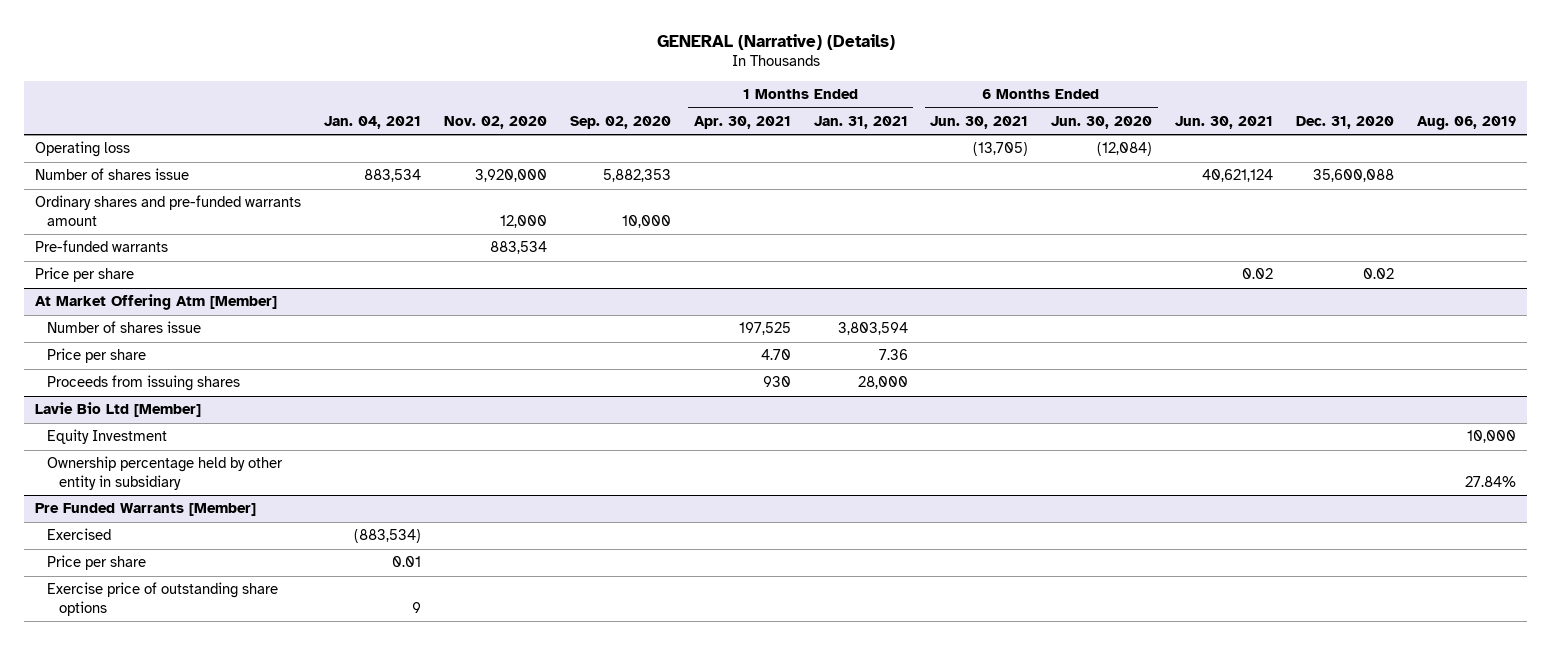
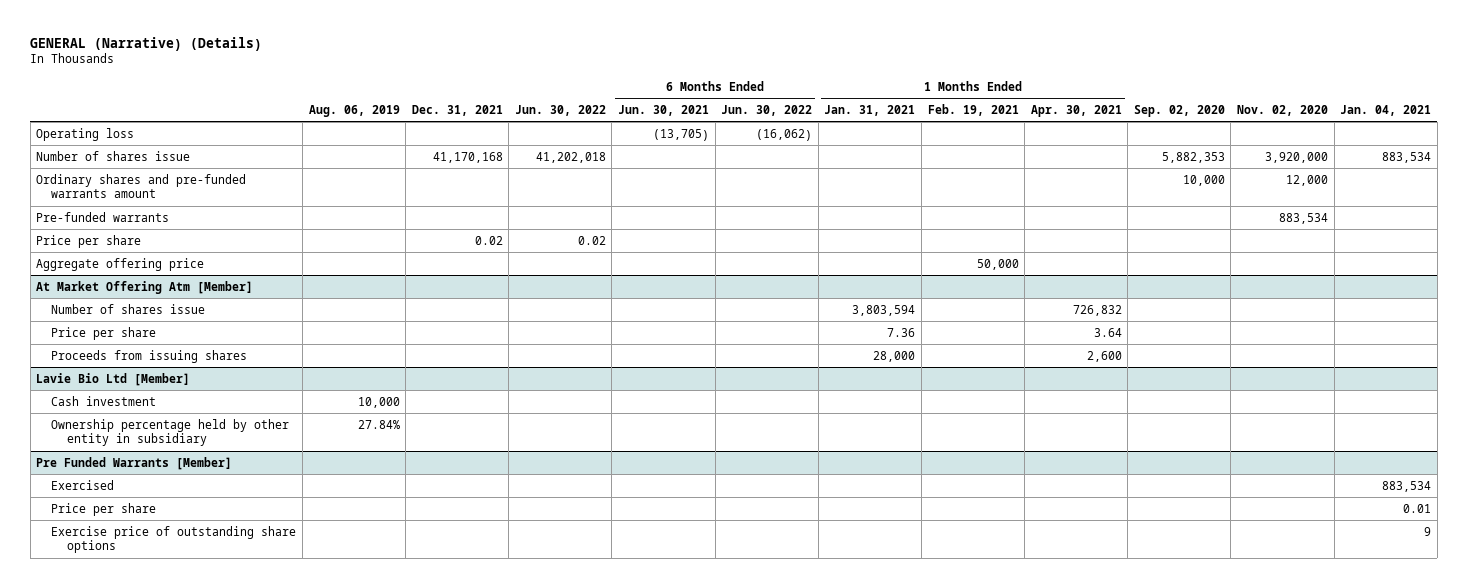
[1051,115,1153,129] Jun. 30, 2020 -> none
[1175,115,1274,129] Jun. 30, 2021 -> none
[1295,115,1394,129] Dec. 31, 2020 -> none
none -> [411,104,503,116] Dec. 31, 2021
none -> [514,104,606,116] Jun. 30, 2022
none -> [721,104,813,116] Jun. 30, 2022
none -> [927,103,1019,116] Feb. 19, 2021
none -> [36,257,205,271] Aggregate offering price
[738,322,791,336] 197,525 -> [1072,304,1122,316] 726,832
[760,349,791,361] 4.70 -> [1093,327,1122,337] 3.64
[762,376,791,388] 930 -> [1086,350,1122,362] 2,600
[47,429,168,445] Equity Investment -> [51,395,157,406] Cash investment
[354,529,422,544] (883,534) -> [1382,480,1432,492] 883,534

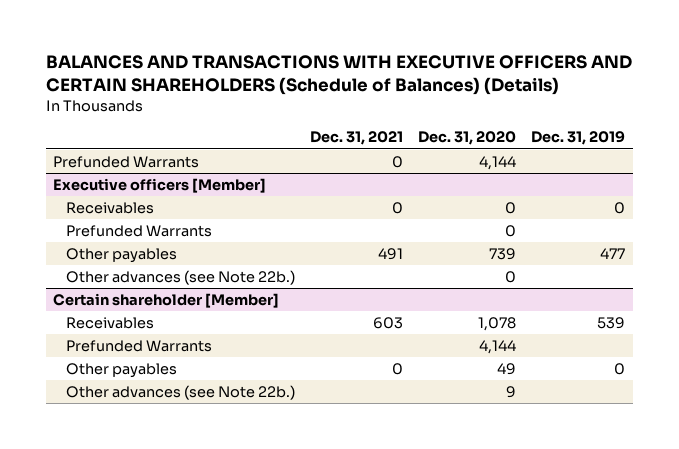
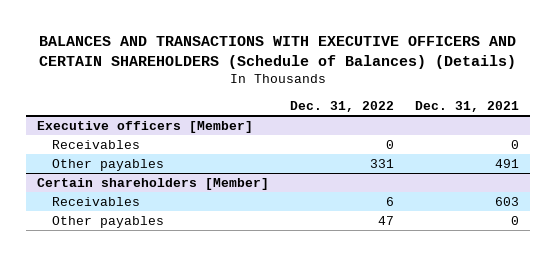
[418,131,517,146] Dec. 31, 2020 -> none
[531,131,626,146] Dec. 31, 2019 -> none
none -> [290,101,395,113] Dec. 31, 2022
[53,155,200,168] Prefunded Warrants -> none
[66,224,213,237] Prefunded Warrants -> none
[66,269,296,285] Other advances (see Note 22b.) -> none
[53,292,280,308] Certain shareholder [Member] -> [36,177,269,190] Certain shareholders [Member]
[66,339,213,352] Prefunded Warrants -> none
[66,384,296,400] Other advances (see Note 22b.) -> none

